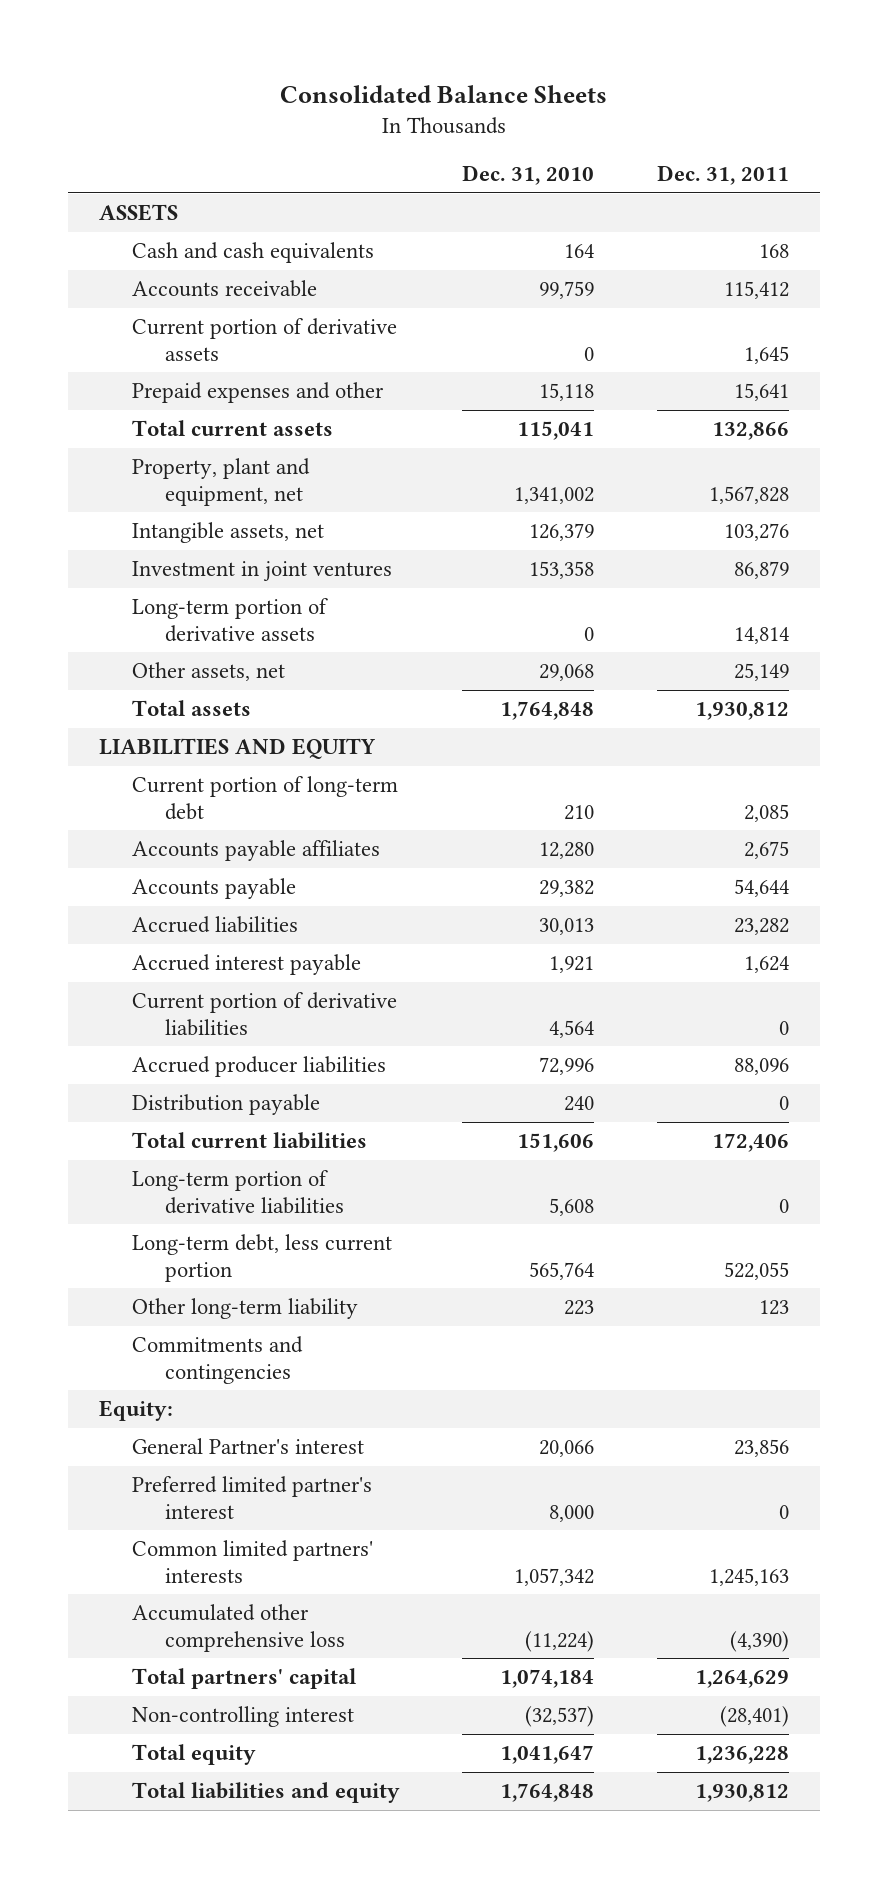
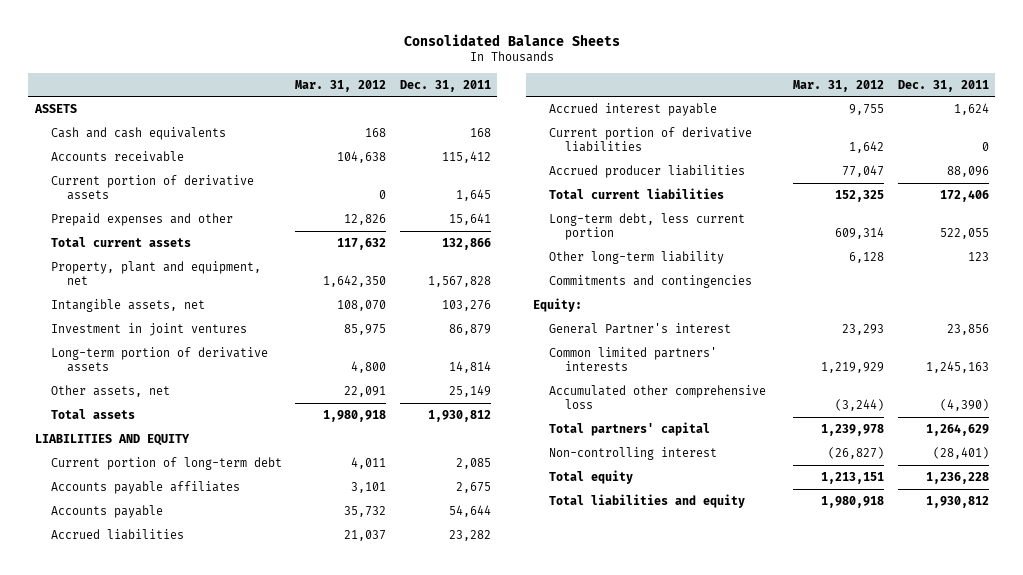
[462,165,595,186] Dec. 31, 2010 -> none
none -> [295,79,387,92] Mar. 31, 2012
[132,1094,321,1116] Distribution payable -> none
[132,1170,344,1214] Long-term portion of derivative liabilities -> none
[132,1476,373,1519] Preferred limited partner's interest -> none

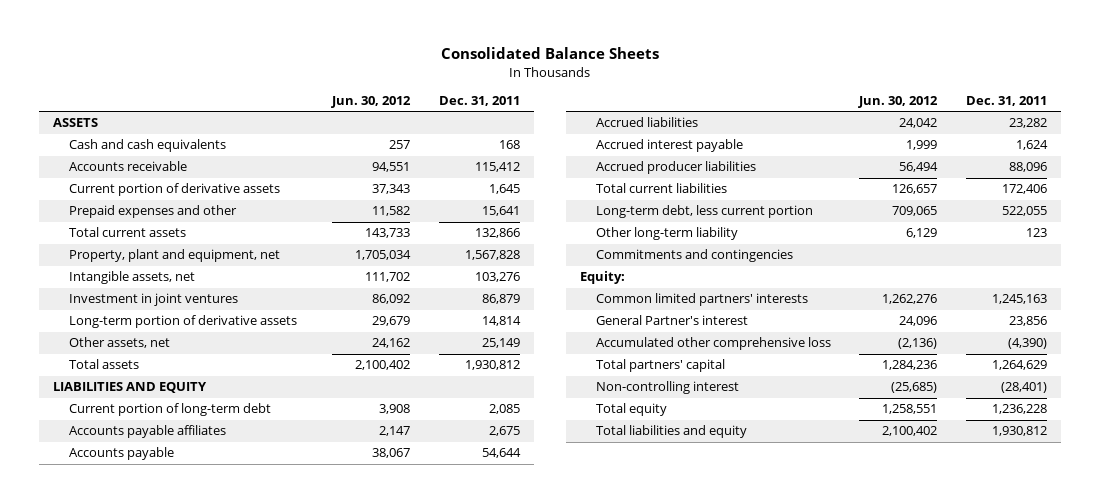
[295,79,387,92] Mar. 31, 2012 -> none
none -> [331,96,412,109] Jun. 30, 2012
[548,126,752,153] Current portion of derivative liabilities -> none
[548,322,731,334] General Partner's interest -> [596,315,749,326] General Partner's interest

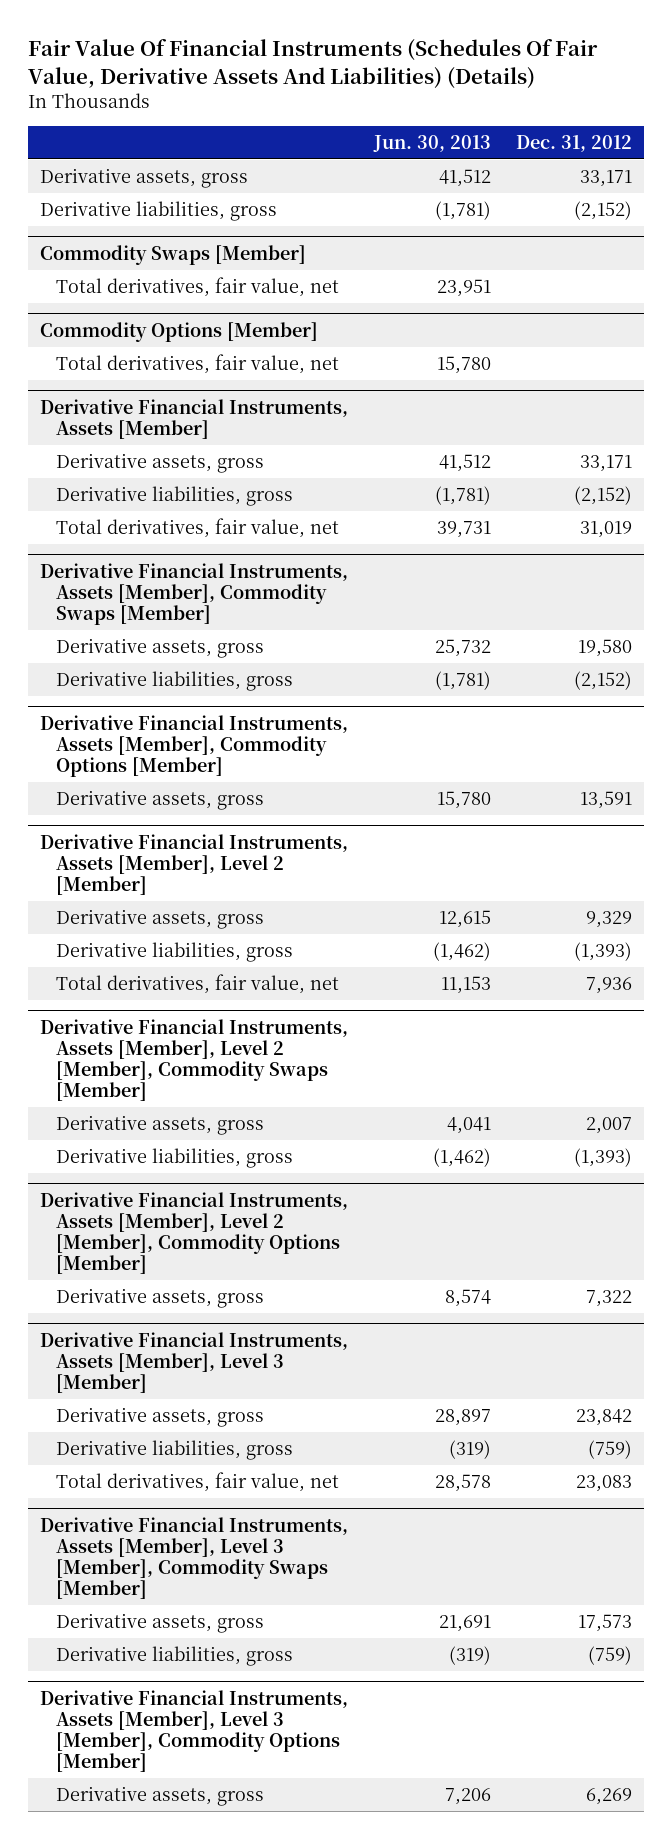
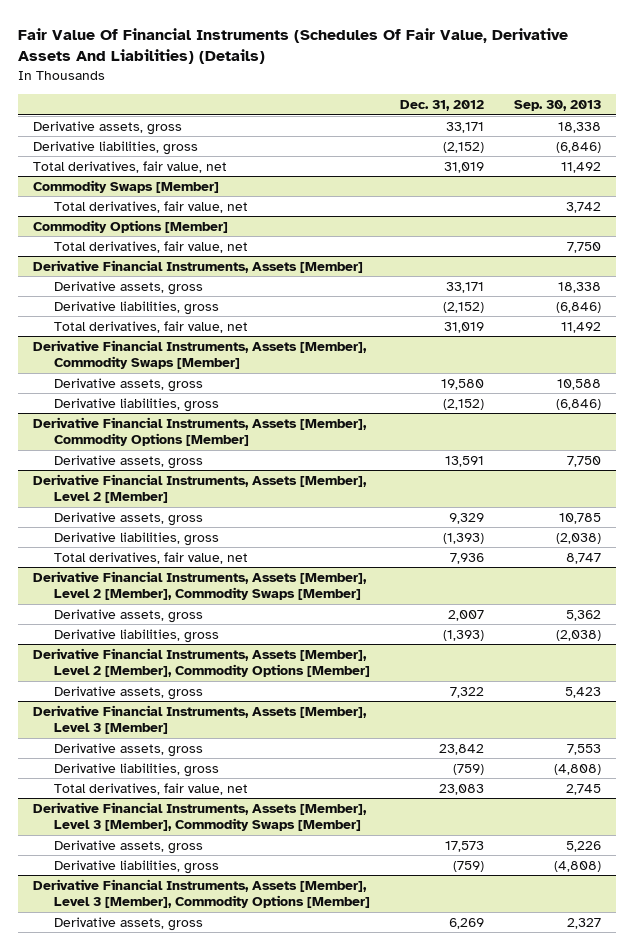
[372,134,491,152] Jun. 30, 2013 -> none
none -> [514,100,602,112] Sep. 30, 2013
none -> [33,160,228,173] Total derivatives, fair value, net

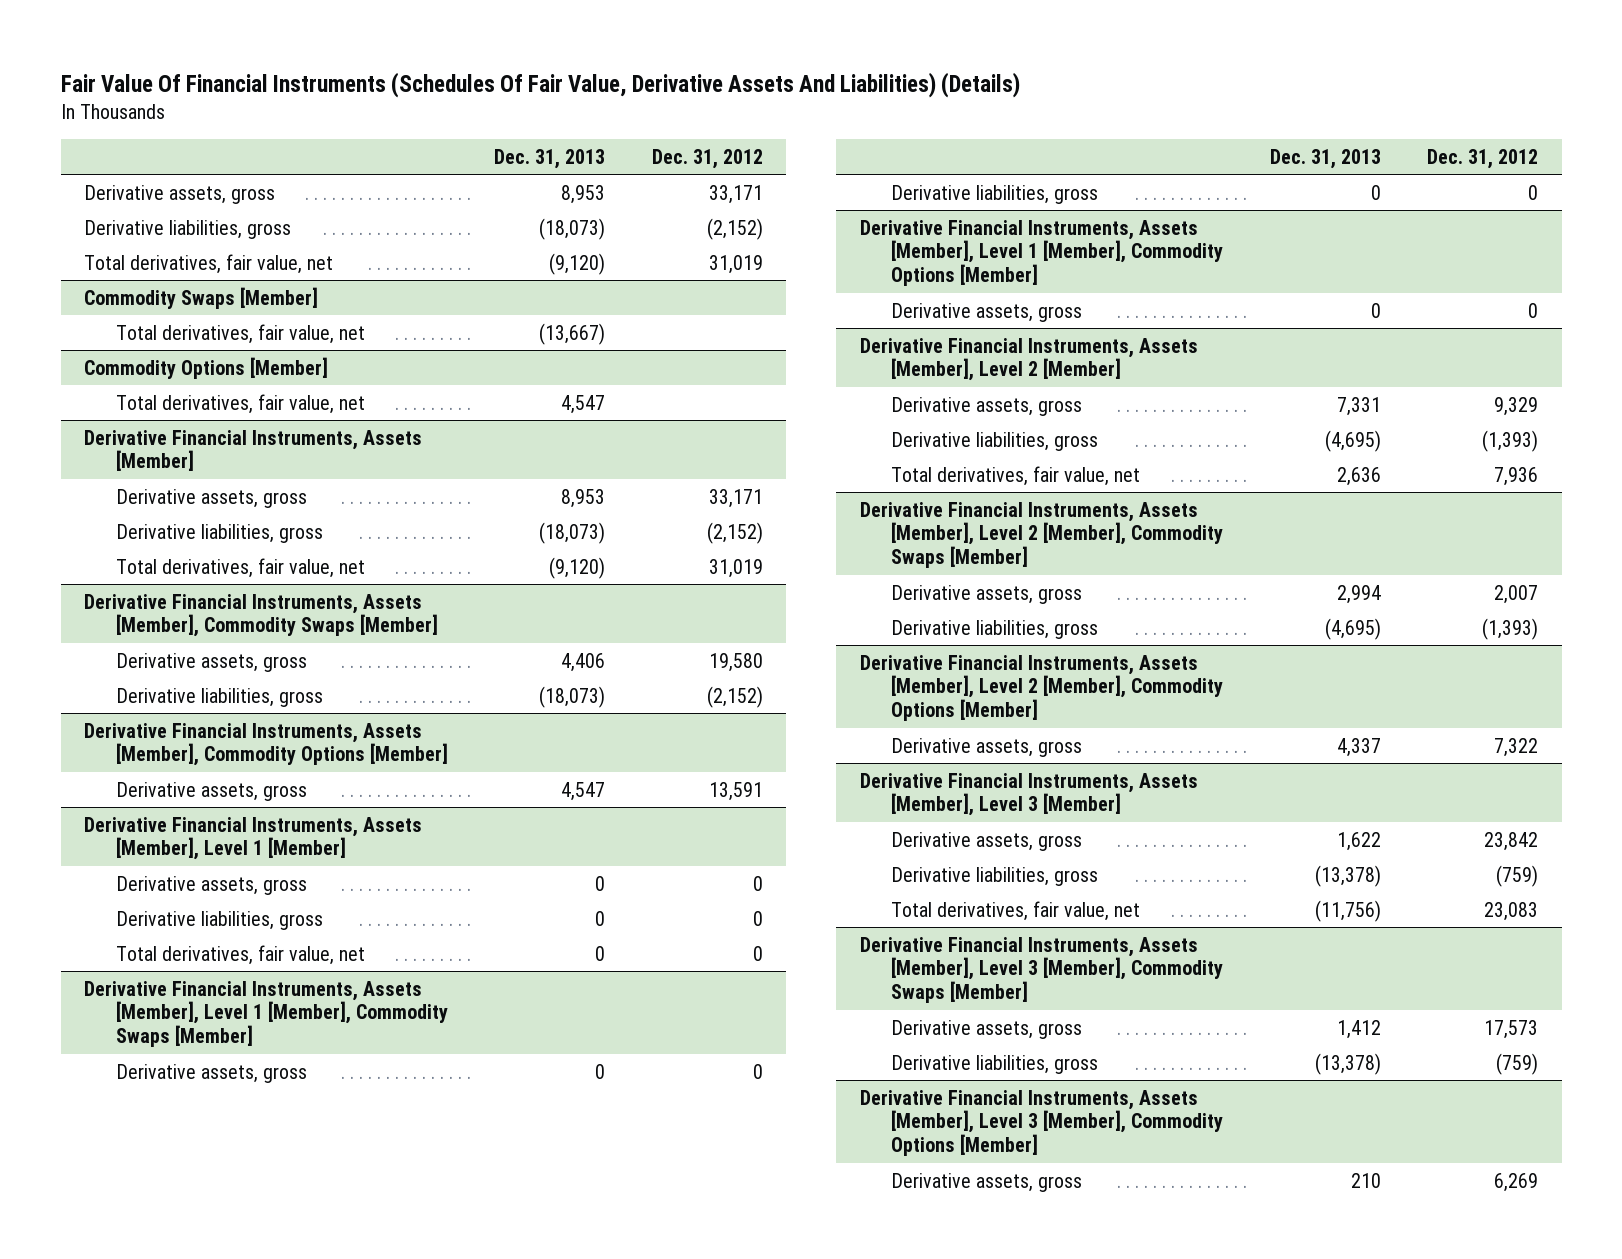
[514,100,602,112] Sep. 30, 2013 -> none
none -> [494,149,606,170] Dec. 31, 2013
none -> [84,816,423,861] Derivative Financial Instruments, Assets [Member], Level 1 [Member]
none -> [115,875,307,895] Derivative assets, gross
none -> [115,910,323,930] Derivative liabilities, gross
none -> [115,944,365,965] Total derivatives, fair value, net
none -> [84,980,448,1048] Derivative Financial Instruments, Assets [Member], Level 1 [Member], Commodity Swaps [Member]
none -> [115,1063,307,1083] Derivative assets, gross
none -> [891,184,1099,204] Derivative liabilities, gross
none -> [859,219,1224,287] Derivative Financial Instruments, Assets [Member], Level 1 [Member], Commodity Options [Member]
none -> [891,302,1083,322] Derivative assets, gross

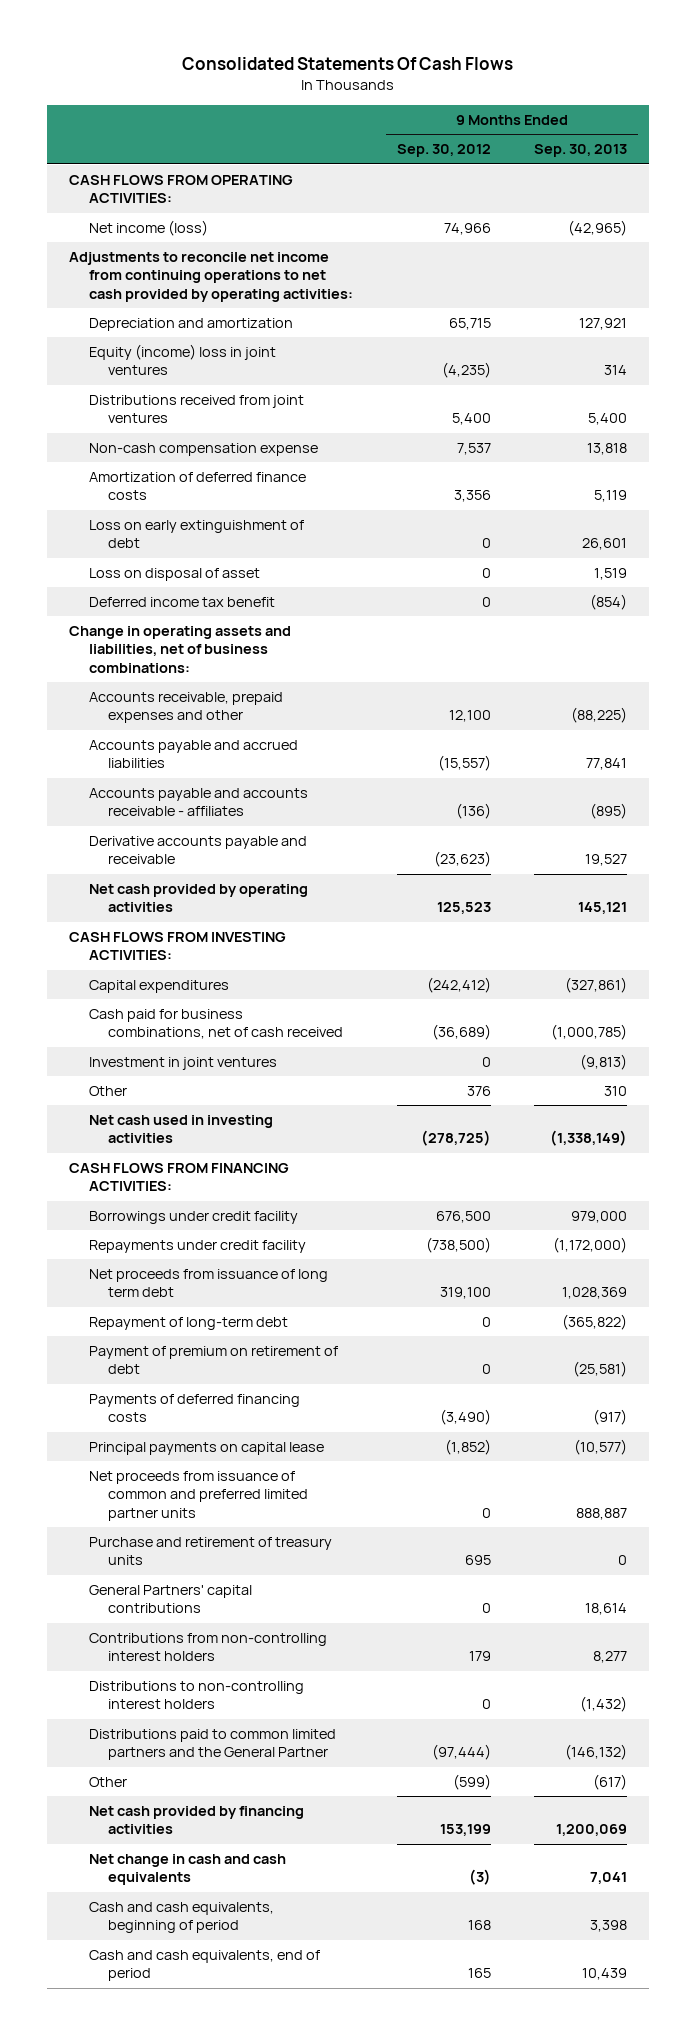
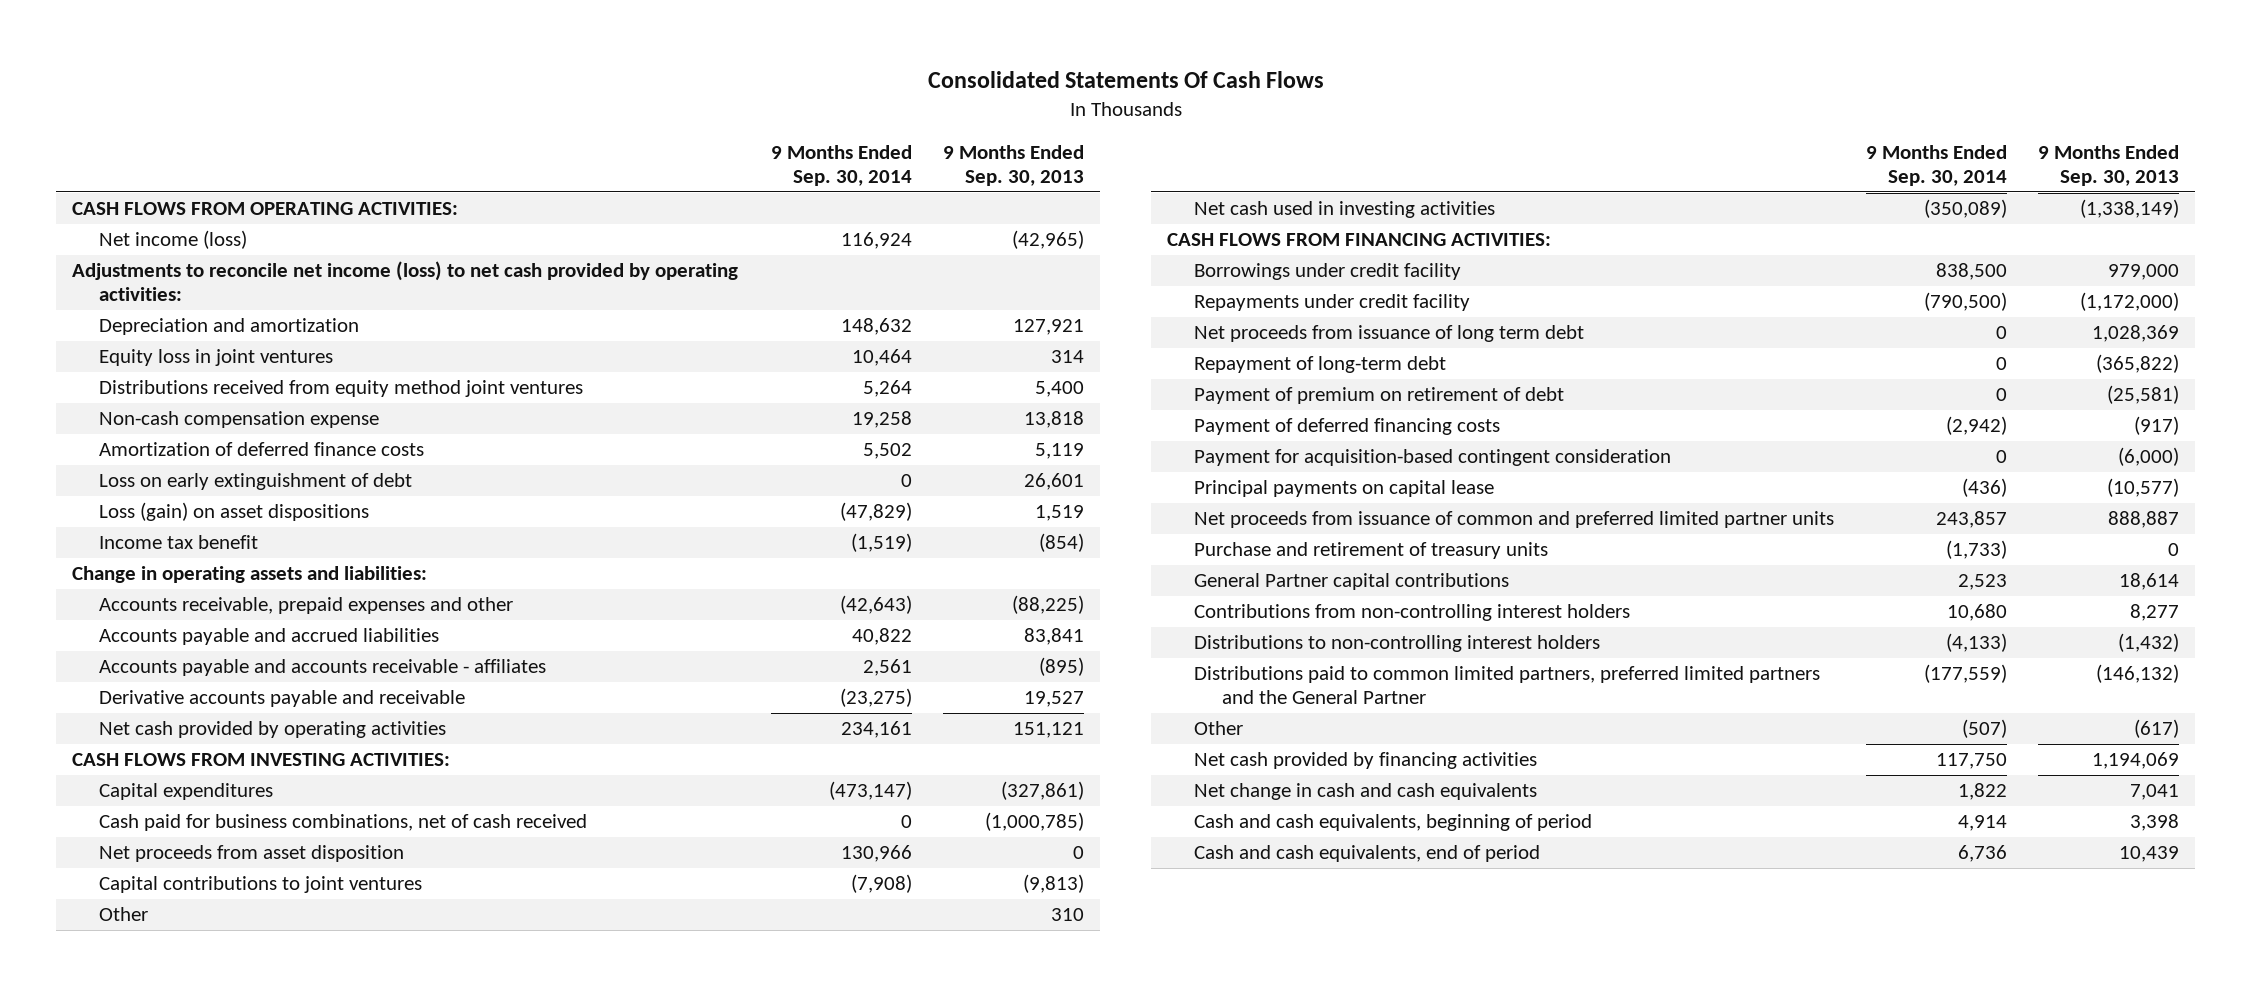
[396,144,491,158] Sep. 30, 2012 -> none
none -> [770,144,912,187] 9 Months Ended Sep. 30, 2014
[69,252,353,302] Adjustments to reconcile net income from continuing operations to net cash provided by operating activities: -> [71,261,738,302] Adjustments to reconcile net income (loss) to net cash provided by operating activities:
[88,344,276,376] Equity (income) loss in joint ventures -> [99,349,334,367] Equity loss in joint ventures
[88,395,304,424] Distributions received from joint ventures -> [99,380,584,398] Distributions received from equity method joint ventures
[88,568,260,582] Loss on disposal of asset -> [99,502,370,522] Loss (gain) on asset dispositions
[88,597,275,608] Deferred income tax benefit -> [99,535,259,550] Income tax benefit
[69,626,292,673] Change in operating assets and liabilities, net of business combinations: -> [71,566,427,584] Change in operating assets and liabilities:
[586,758,628,771] 77,841 -> [1024,628,1085,646] 83,841
[578,902,628,915] 145,121 -> [1013,722,1085,739] 151,121
none -> [99,845,405,863] Net proceeds from asset disposition
[88,1057,277,1071] Investment in joint ventures -> [99,876,423,894] Capital contributions to joint ventures
[88,1394,300,1423] Payments of deferred financing costs -> [1194,418,1501,436] Payment of deferred financing costs
none -> [1194,449,1672,467] Payment for acquisition-based contingent consideration
[88,1585,252,1614] General Partners' capital contributions -> [1194,573,1510,591] General Partner capital contributions
[88,1729,336,1761] Distributions paid to common limited partners and the General Partner -> [1194,666,1821,705] Distributions paid to common limited partners, preferred limited partners and the General Partner
[556,1824,628,1837] 1,200,069 -> [2092,752,2180,770] 1,194,069

